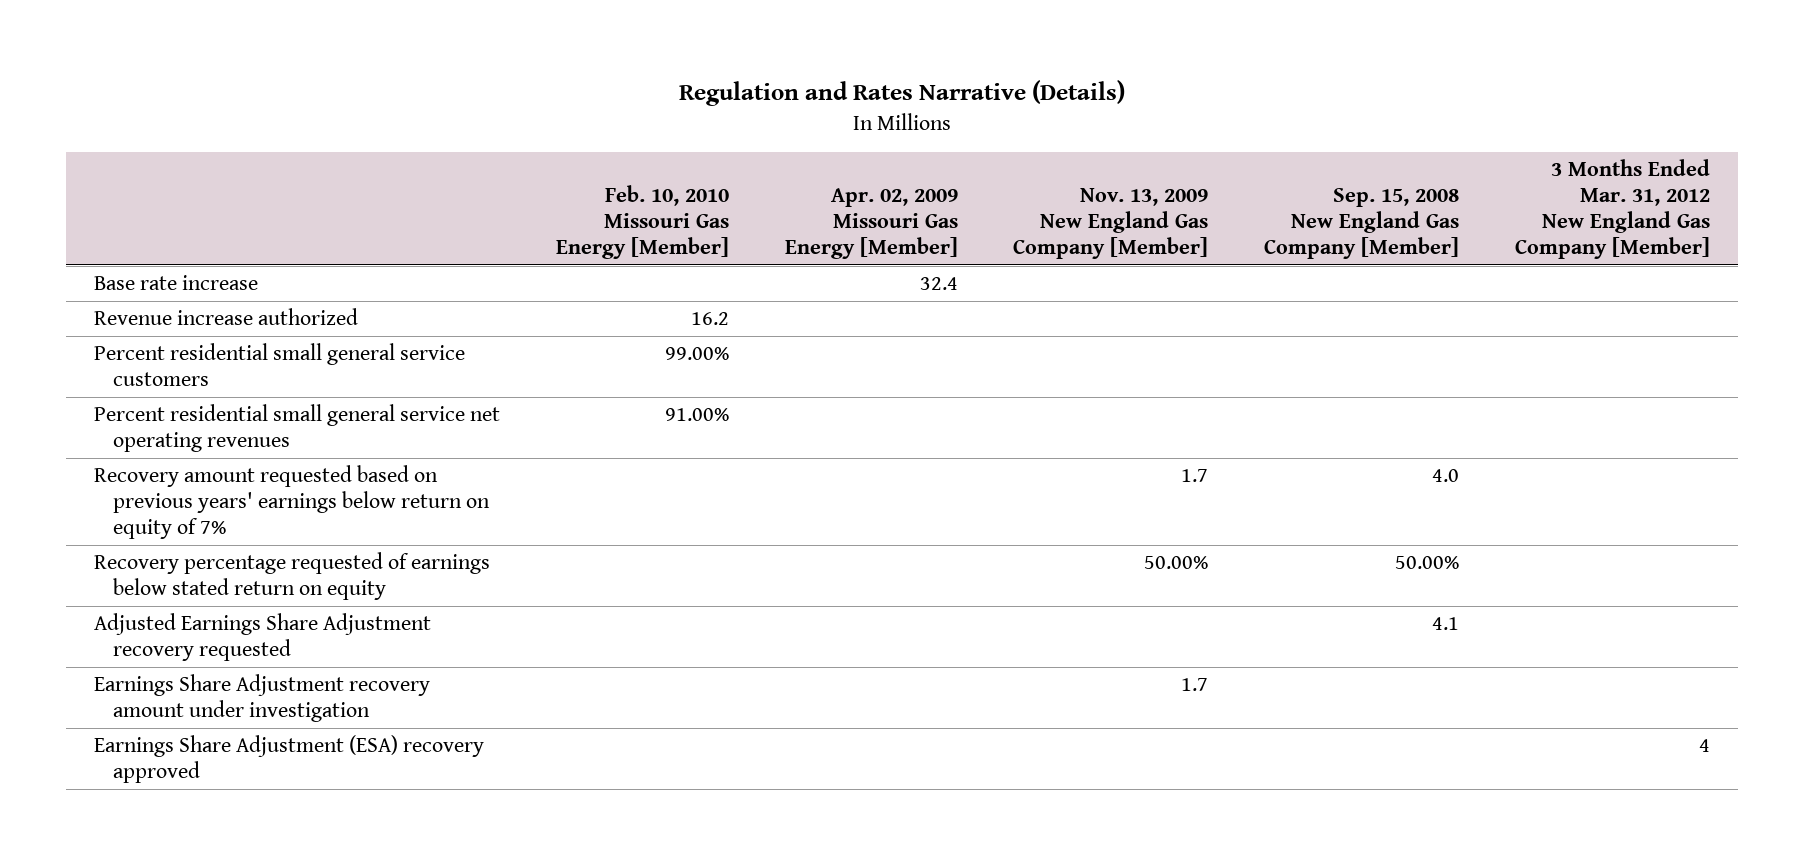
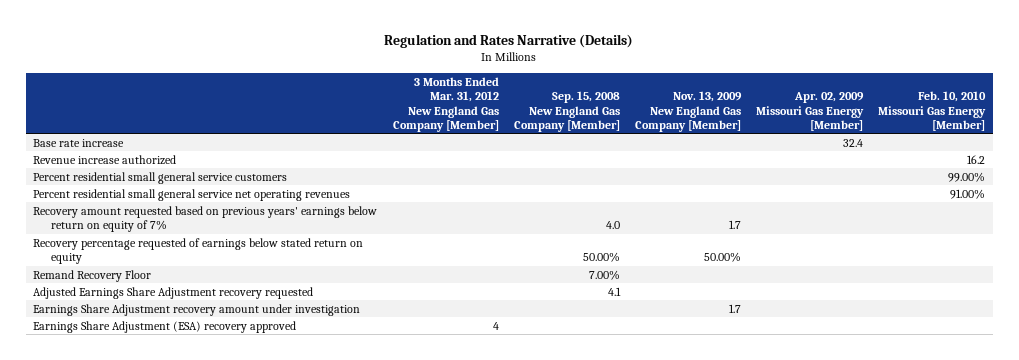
none -> [33,269,152,282] Remand Recovery Floor

